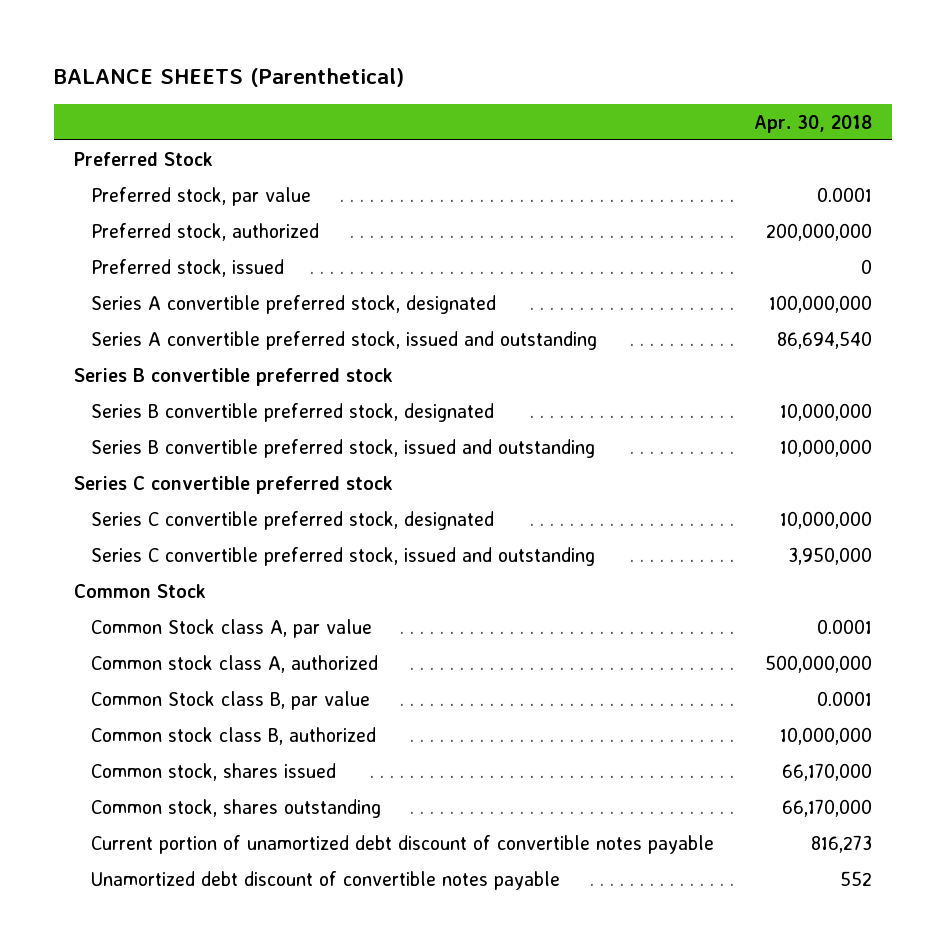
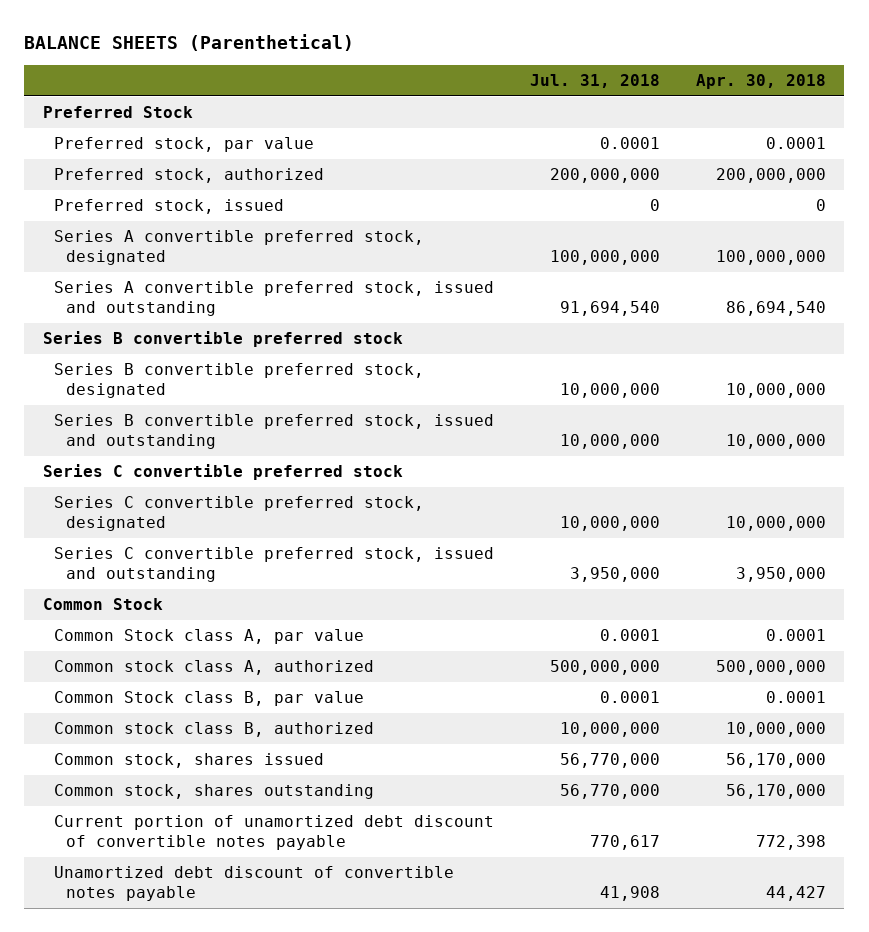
none -> [530,73,661,88] Jul. 31, 2018
[781,762,872,781] 66,170,000 -> [726,753,827,769] 56,170,000
[781,798,872,817] 66,170,000 -> [726,784,827,800] 56,170,000
[810,834,872,853] 816,273 -> [756,834,827,850] 772,398
[839,870,872,886] 552 -> [766,885,827,901] 44,427

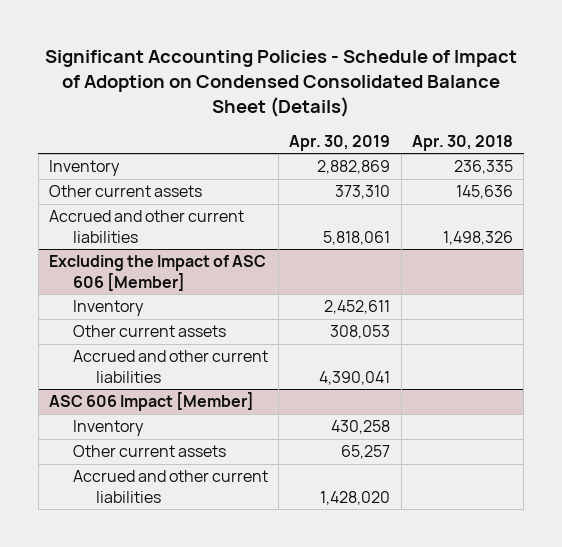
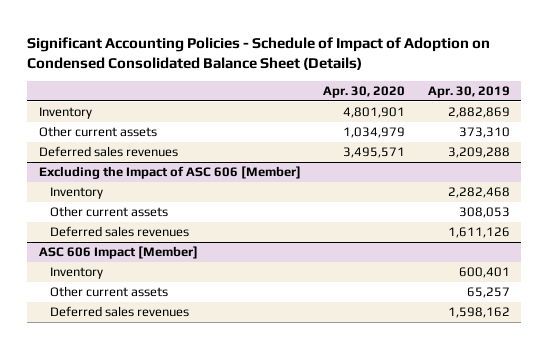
[412,134,514,151] Apr. 30, 2018 -> none
none -> [323,86,406,99] Apr. 30, 2020
[49,210,245,243] Accrued and other current liabilities -> none
none -> [38,146,178,158] Deferred sales revenues
[324,300,391,315] 2,452,611 -> [447,187,510,199] 2,282,468
[72,350,268,383] Accrued and other current liabilities -> none
none -> [50,226,190,238] Deferred sales revenues
[331,420,391,435] 430,258 -> [458,267,510,279] 600,401
[72,470,268,503] Accrued and other current liabilities -> none
none -> [50,306,190,318] Deferred sales revenues

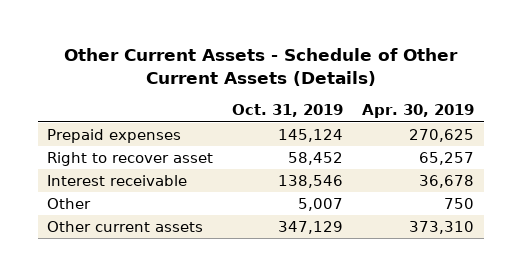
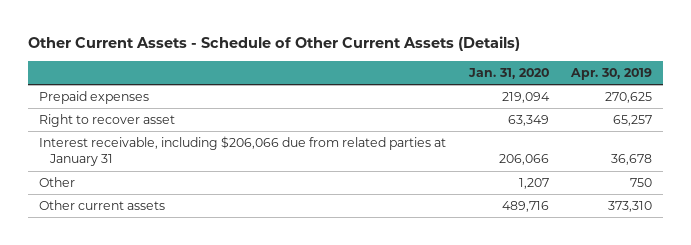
[232,104,344,118] Oct. 31, 2019 -> none
none -> [467,67,549,79] Jan. 31, 2020
[47,175,188,187] Interest receivable -> [39,136,447,167] Interest receivable, including $206,066 due from related parties at January 31

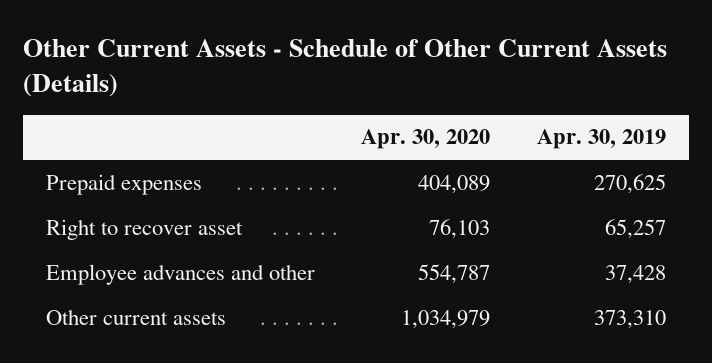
[467,67,549,79] Jan. 31, 2020 -> none
none -> [361,129,491,150] Apr. 30, 2020
[39,136,447,167] Interest receivable, including $206,066 due from related parties at January 31 -> none
[39,177,76,188] Other -> [45,263,315,285] Employee advances and other
[629,178,652,188] 750 -> [604,264,666,284] 37,428

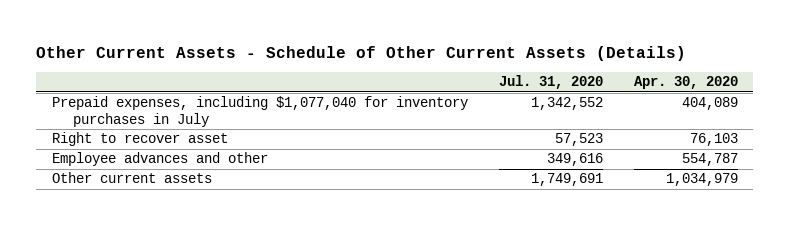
[536,129,666,150] Apr. 30, 2019 -> none
none -> [498,75,603,90] Jul. 31, 2020
[45,173,202,195] Prepaid expenses -> [51,96,468,127] Prepaid expenses, including $1,077,040 for inventory purchases in July

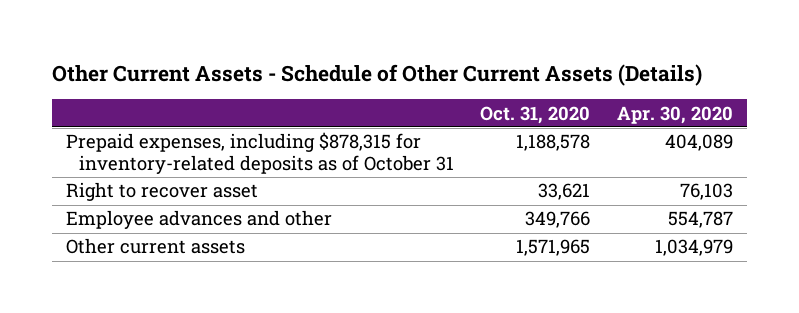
[498,75,603,90] Jul. 31, 2020 -> none
none -> [480,105,591,124] Oct. 31, 2020
[51,96,468,127] Prepaid expenses, including $1,077,040 for inventory purchases in July -> [65,132,454,174] Prepaid expenses, including $878,315 for inventory-related deposits as of October 31

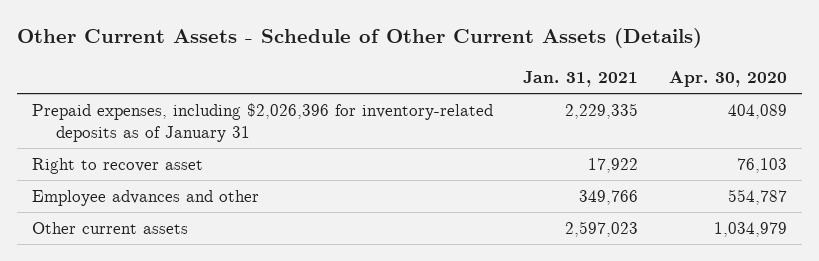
[480,105,591,124] Oct. 31, 2020 -> none
none -> [523,70,639,87] Jan. 31, 2021
[65,132,454,174] Prepaid expenses, including $878,315 for inventory-related deposits as of October 31 -> [31,103,493,142] Prepaid expenses, including $2,026,396 for inventory-related deposits as of January 31

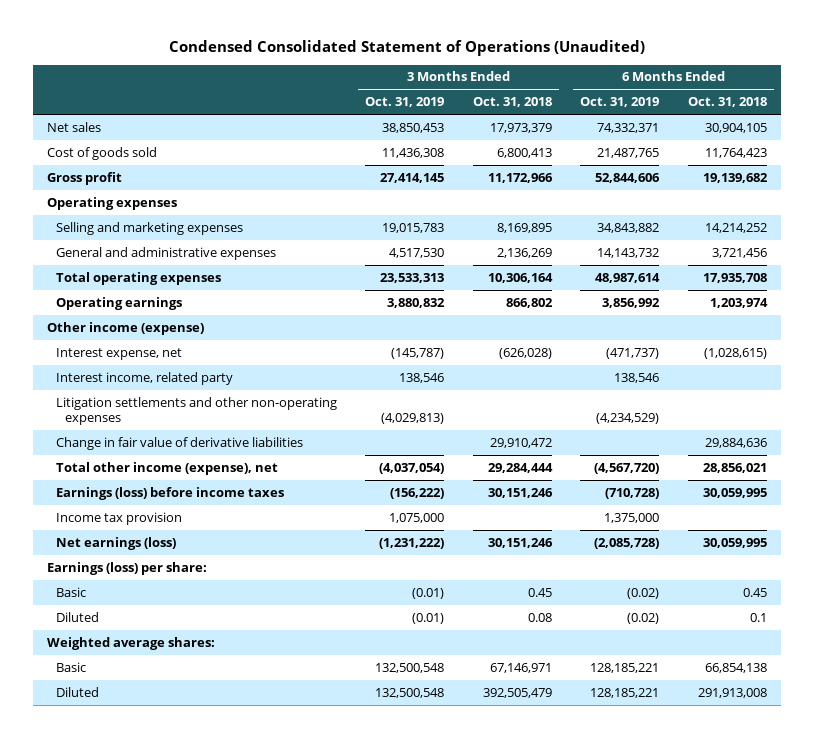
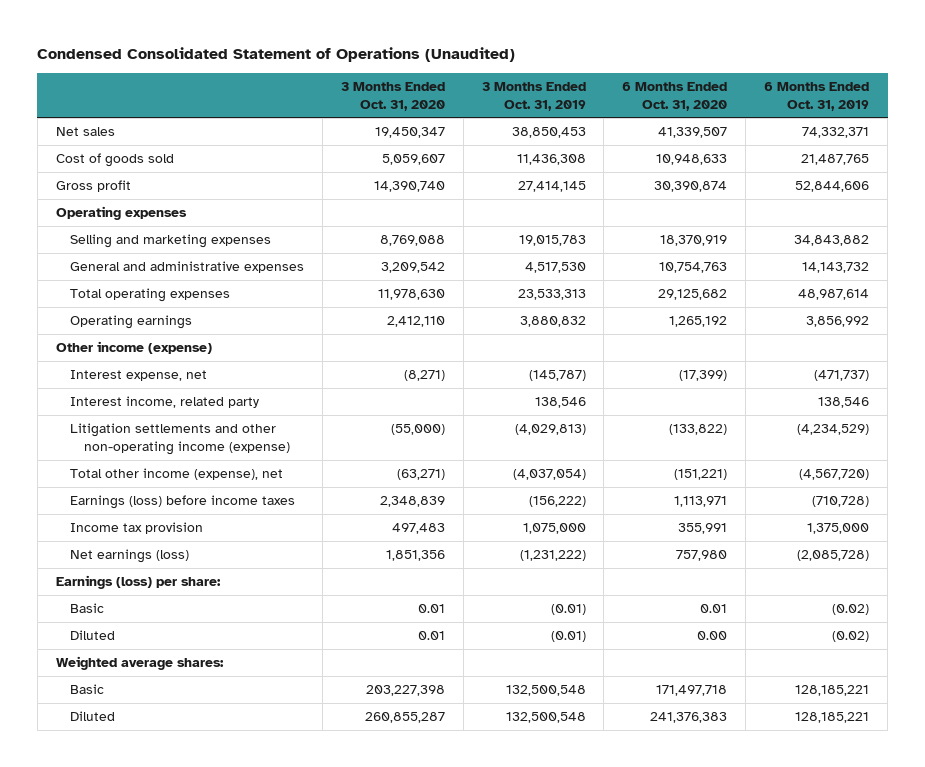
[472,97,552,108] Oct. 31, 2018 -> none
[687,97,767,108] Oct. 31, 2018 -> none
none -> [340,81,445,111] 3 Months Ended Oct. 31, 2020
none -> [622,81,728,111] 6 Months Ended Oct. 31, 2020
[55,436,303,450] Change in fair value of derivative liabilities -> none
[55,396,337,426] Litigation settlements and other non-operating expenses -> [69,423,291,456] Litigation settlements and other non-operating income (expense)

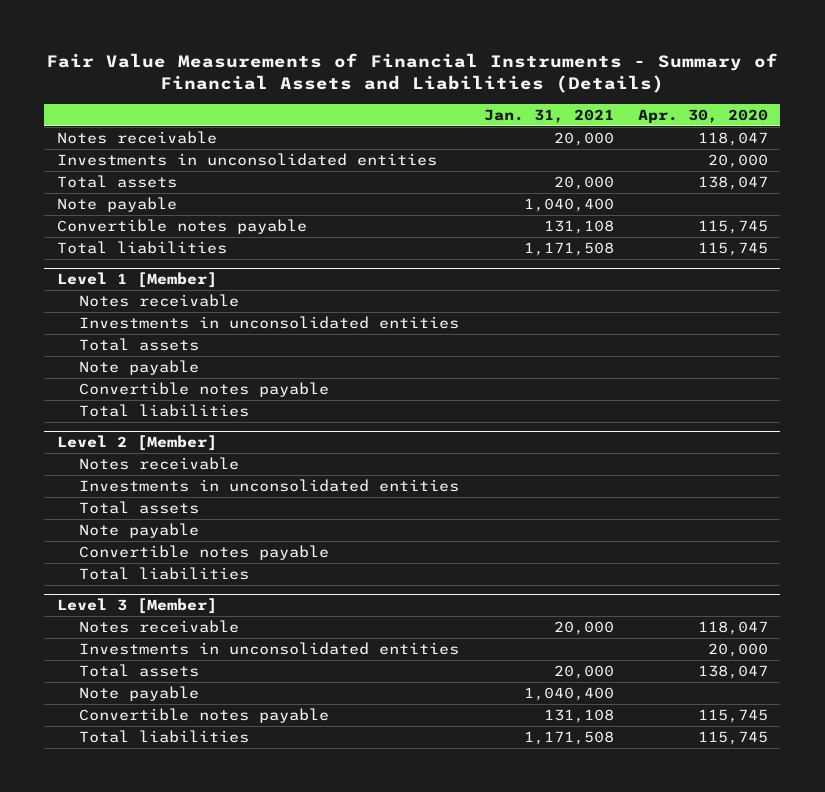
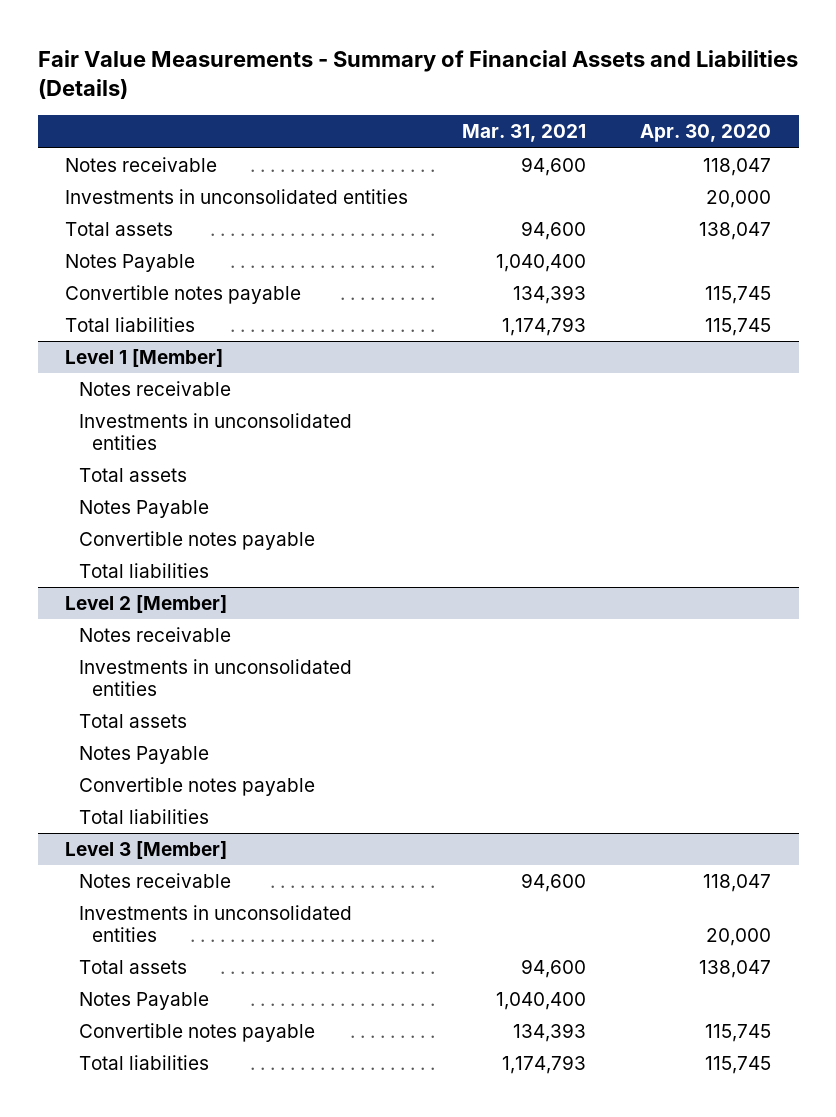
[46,52,779,94] Fair Value Measurements of Financial Instruments - Summary of Financial Assets and Liabilities (Details) -> [37,50,798,100] Fair Value Measurements - Summary of Financial Assets and Liabilities (Details)
[483,108,614,123] Jan. 31, 2021 -> none
none -> [462,124,587,143] Mar. 31, 2021
[56,197,177,213] Note payable -> [64,254,195,273] Notes Payable
[79,360,200,376] Note payable -> [78,500,209,519] Notes Payable
[79,523,200,539] Note payable -> [78,746,209,765] Notes Payable
[79,686,200,702] Note payable -> [78,992,209,1011] Notes Payable

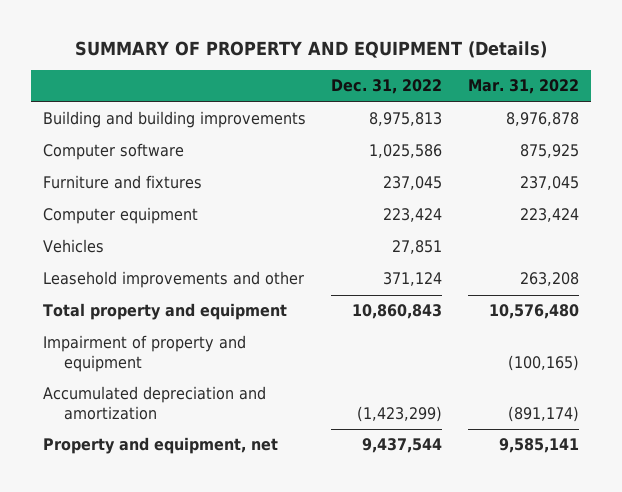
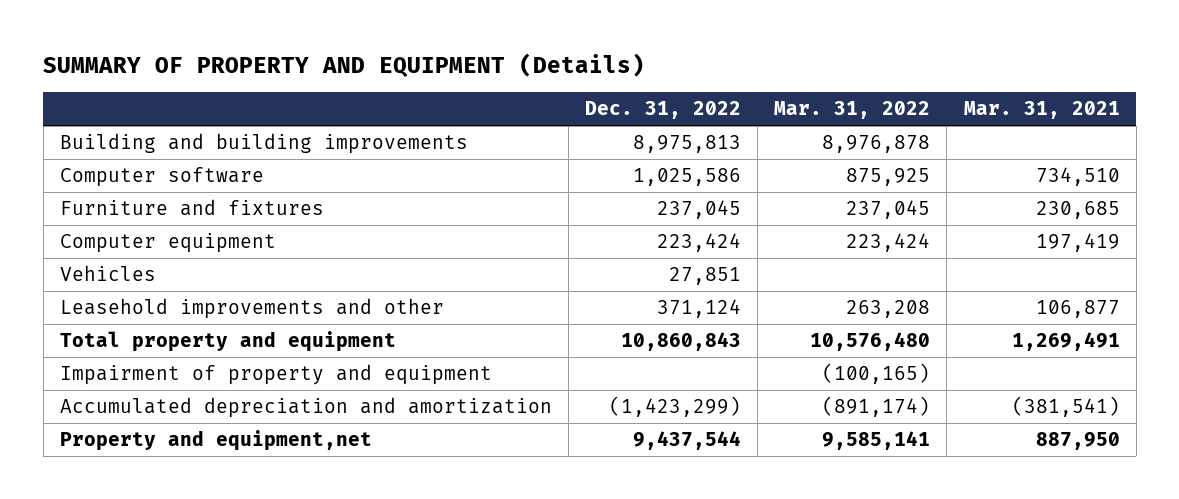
none -> [963,101,1120,120] Mar. 31, 2021
[43,437,279,455] Property and equipment, net -> [59,430,372,452] Property and equipment,net

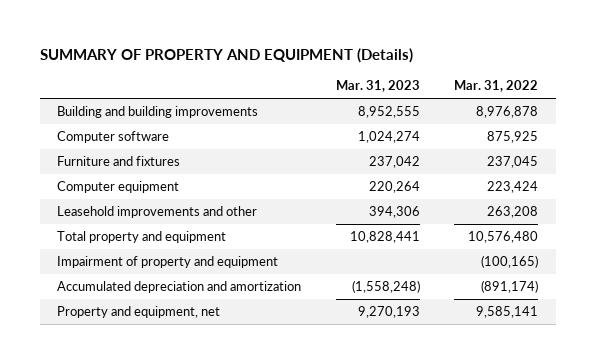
[585,101,742,120] Dec. 31, 2022 -> none
[963,101,1120,120] Mar. 31, 2021 -> none
none -> [335,80,420,93] Mar. 31, 2023
[59,265,156,282] Vehicles -> none
[59,430,372,452] Property and equipment,net -> [56,306,220,319] Property and equipment, net

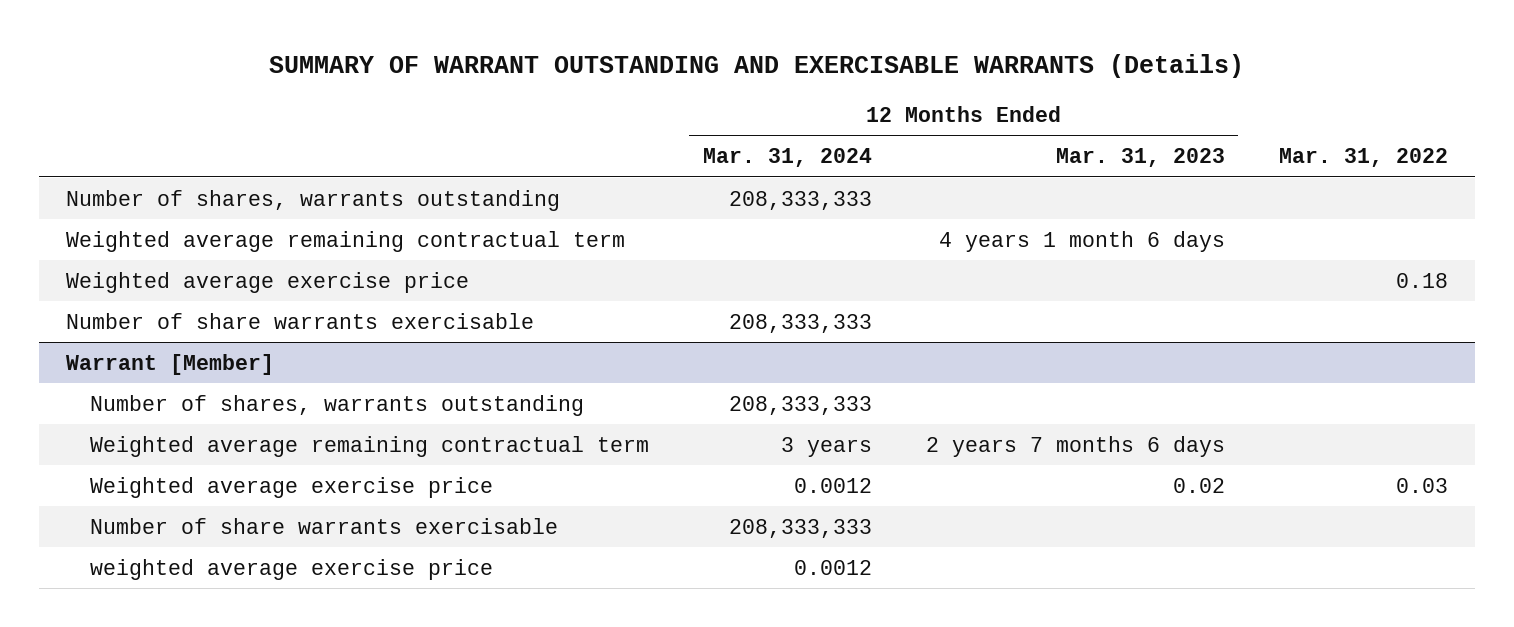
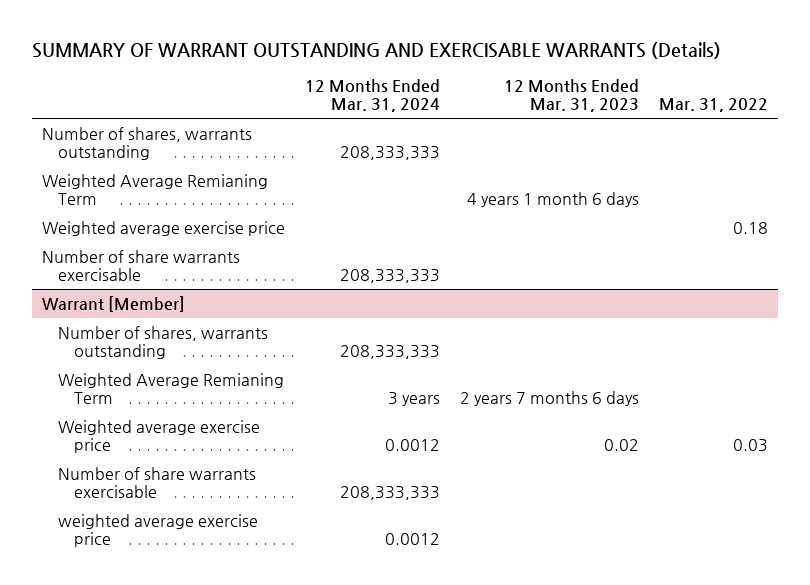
[66,230,626,252] Weighted average remaining contractual term -> [41,173,268,206] Weighted Average Remianing Term
[89,435,649,457] Weighted average remaining contractual term -> [58,372,285,405] Weighted Average Remianing Term

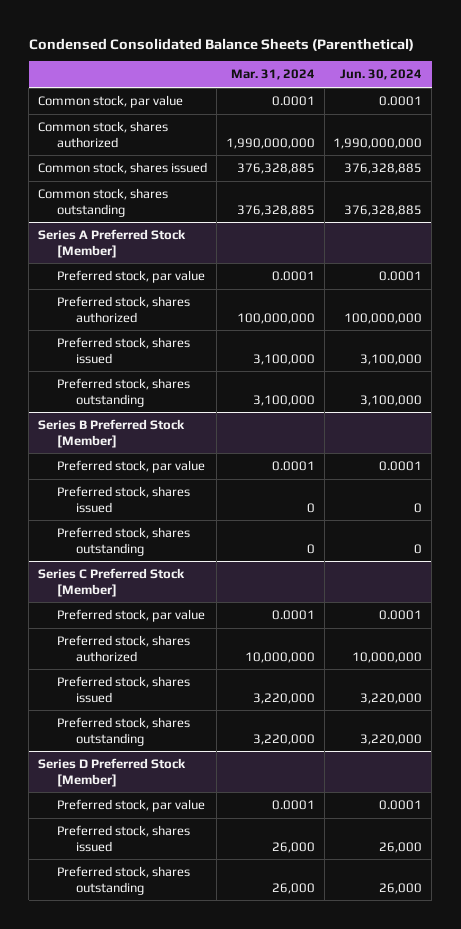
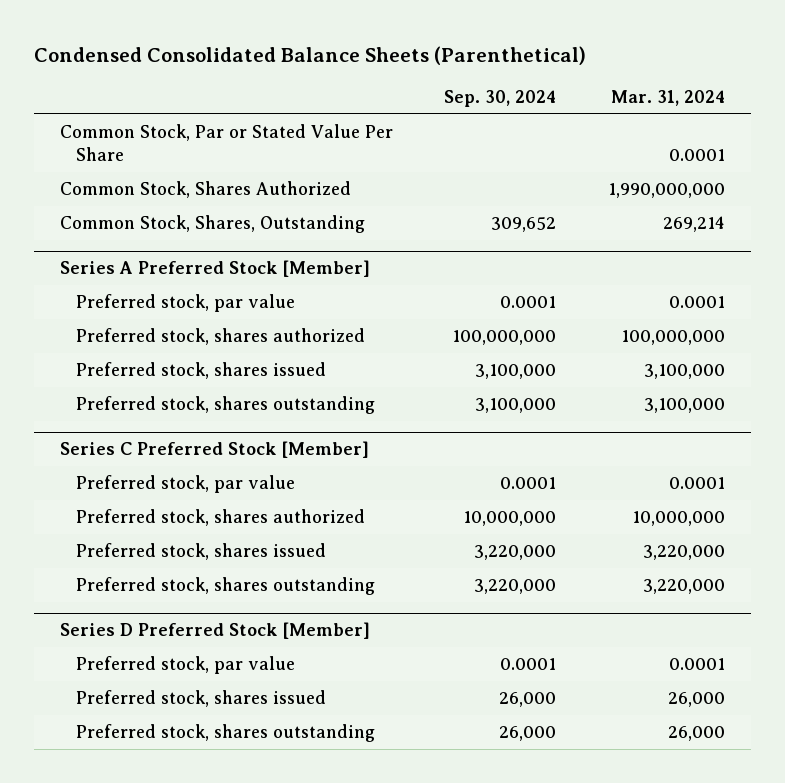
[340,69,423,81] Jun. 30, 2024 -> none
none -> [444,89,557,107] Sep. 30, 2024
[38,161,208,174] Common stock, shares issued -> none
[38,94,184,108] Common stock, par value -> [59,124,393,161] Common Stock, Par or Stated Value Per Share
[38,120,169,148] Common stock, shares authorized -> [59,181,351,199] Common Stock, Shares Authorized
[38,187,169,217] Common stock, shares outstanding -> [59,215,365,234] Common Stock, Shares, Outstanding
[236,204,315,216] 376,328,885 -> [663,216,726,233] 269,214
[38,418,186,448] Series B Preferred Stock [Member] -> none
[57,459,206,473] Preferred stock, par value -> none
[57,485,191,513] Preferred stock, shares issued -> none
[57,526,191,556] Preferred stock, shares outstanding -> none

